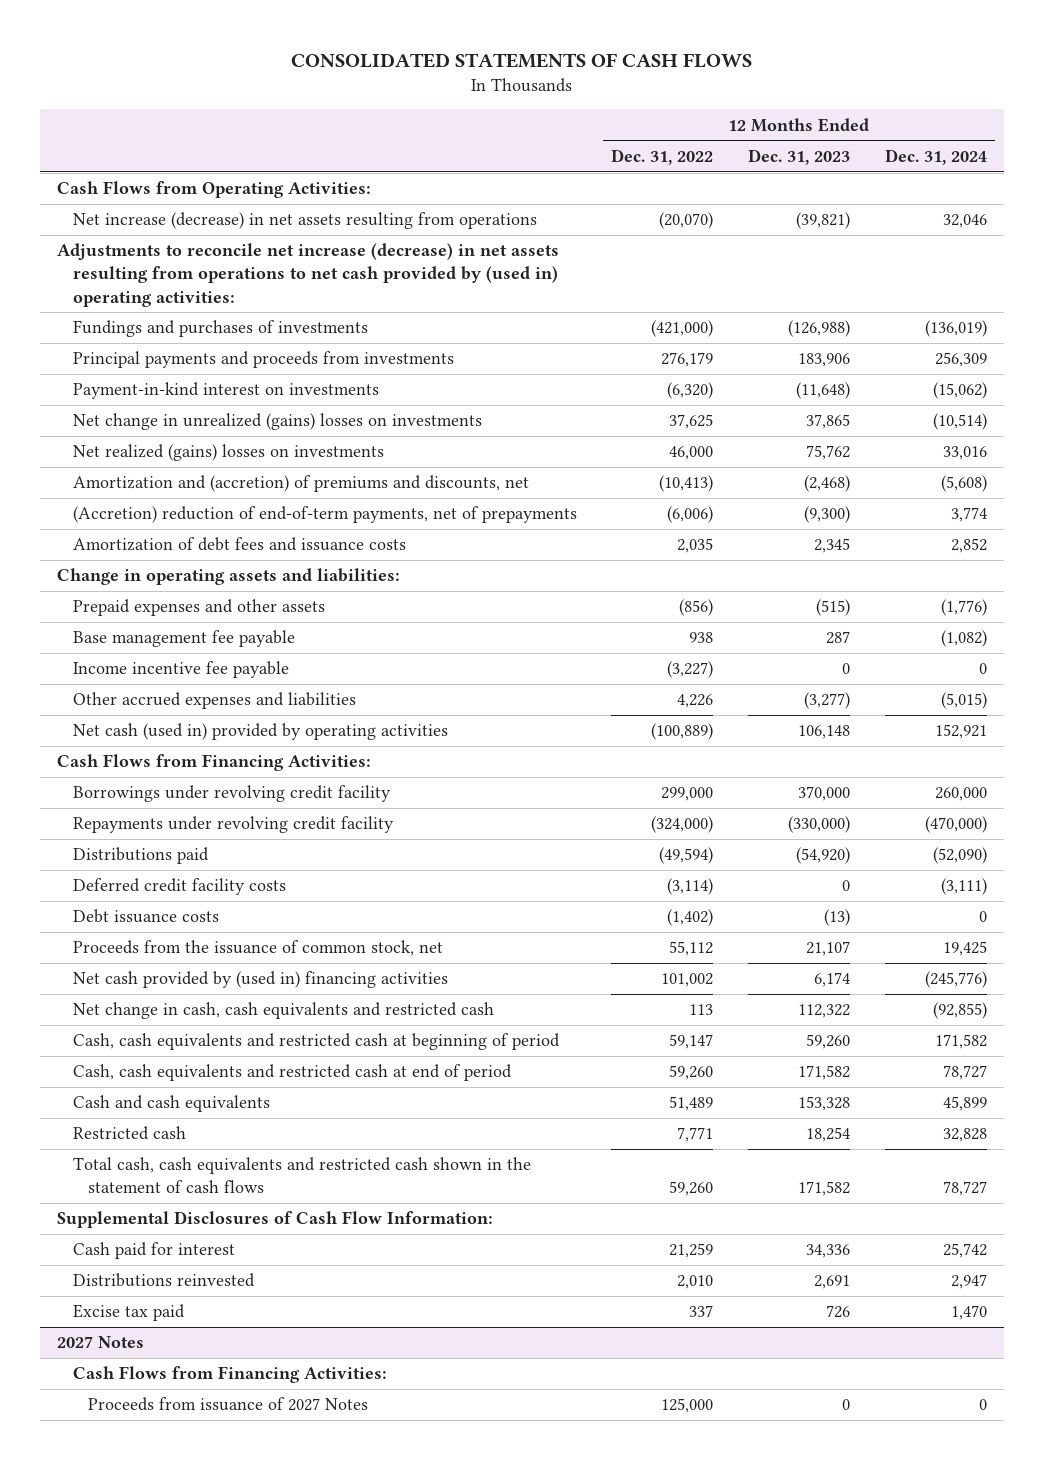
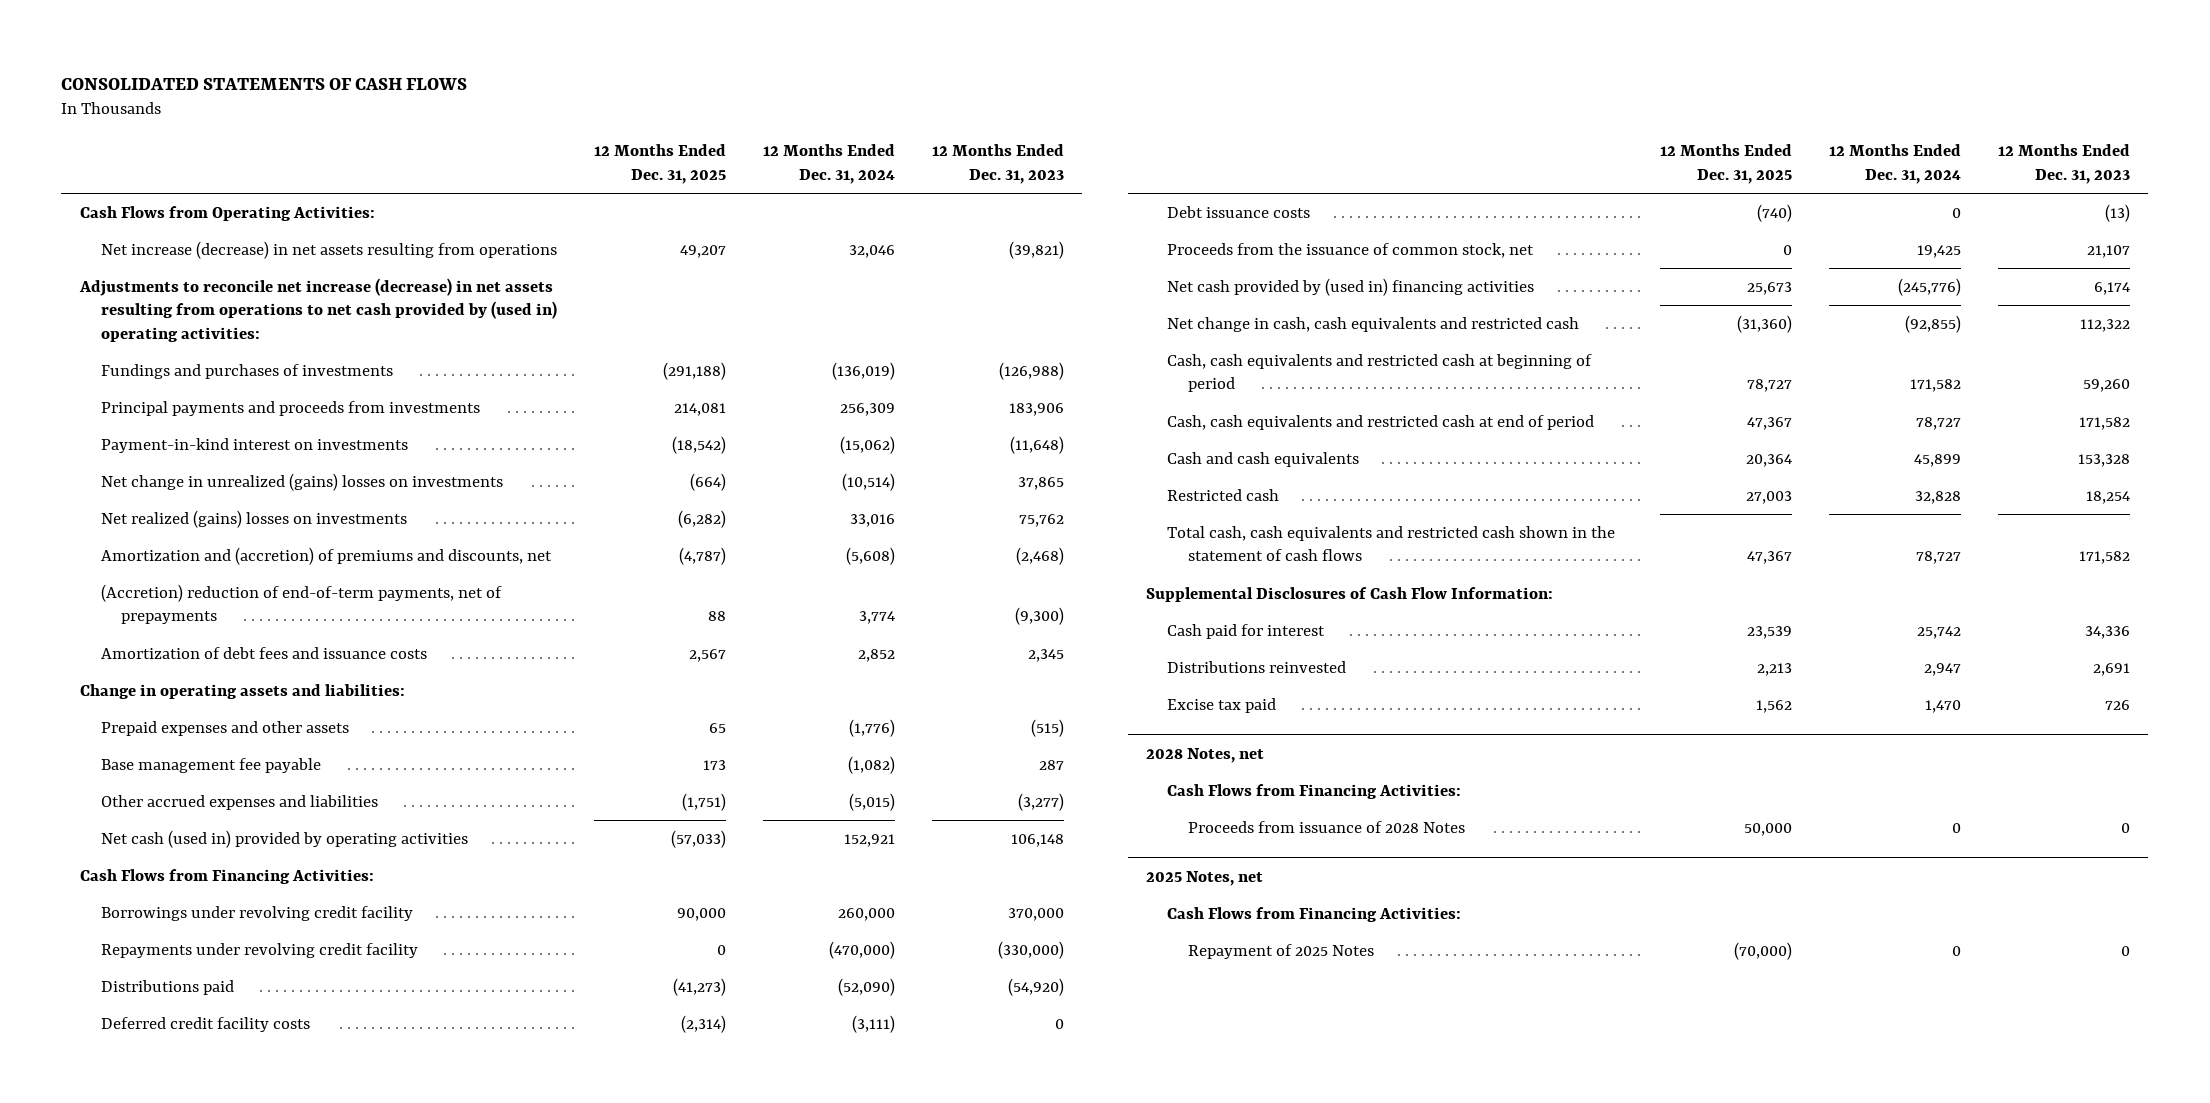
[611,148,714,165] Dec. 31, 2022 -> none
none -> [593,144,726,184] 12 Months Ended Dec. 31, 2025
[72,661,289,679] Income incentive fee payable -> none
[57,1336,145,1349] 2027 Notes -> none
none -> [1146,747,1265,763] 2028 Notes, net
[88,1397,369,1412] Proceeds from issuance of 2027 Notes -> [1187,820,1465,833] Proceeds from issuance of 2028 Notes
none -> [1146,870,1264,886] 2025 Notes, net
none -> [1166,906,1461,922] Cash Flows from Financing Activities:
none -> [1187,943,1374,959] Repayment of 2025 Notes

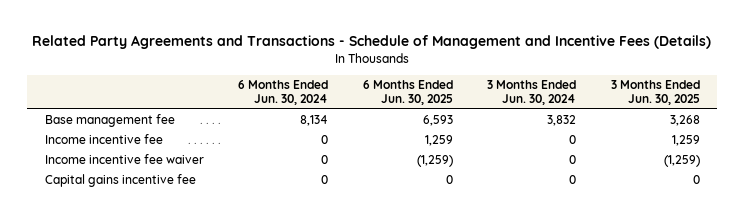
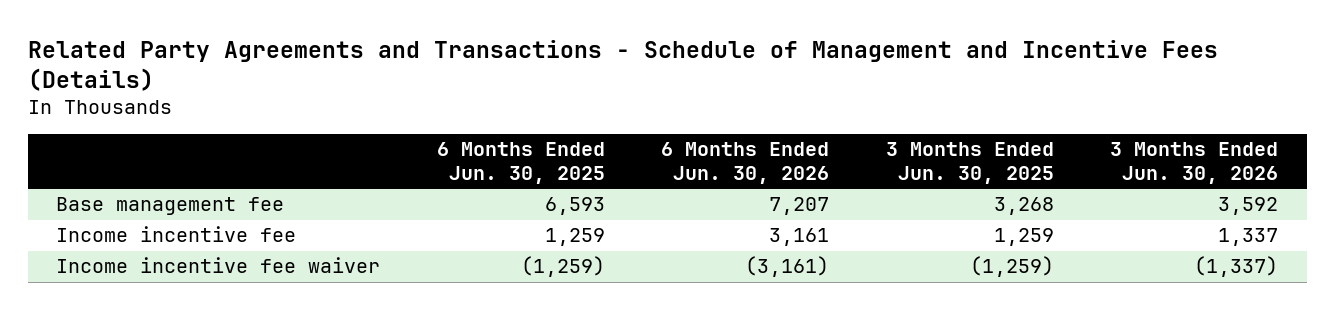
[238,80,329,106] 6 Months Ended Jun. 30, 2024 -> none
[487,80,577,106] 3 Months Ended Jun. 30, 2024 -> none
none -> [661,141,830,184] 6 Months Ended Jun. 30, 2026
none -> [1110,141,1279,184] 3 Months Ended Jun. 30, 2026
[44,174,196,188] Capital gains incentive fee -> none

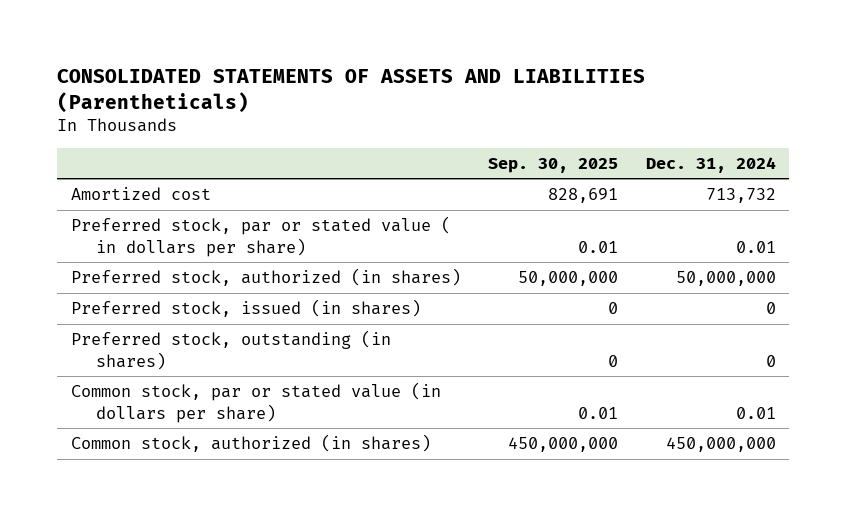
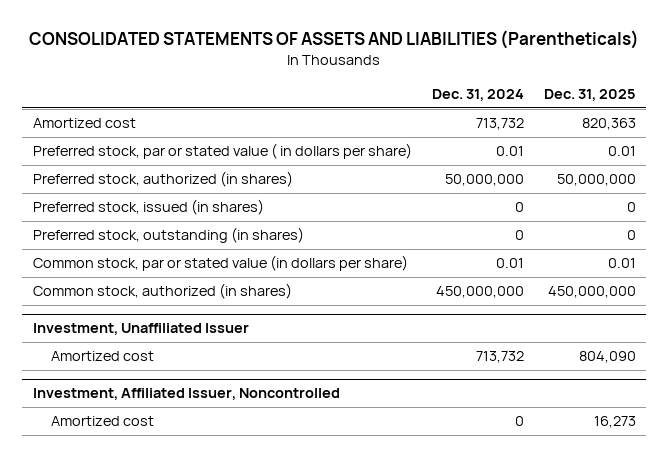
[488,157,619,173] Sep. 30, 2025 -> none
none -> [543,89,636,102] Dec. 31, 2025
none -> [32,323,249,336] Investment, Unaffiliated Issuer
none -> [50,351,154,362] Amortized cost
none -> [32,388,340,401] Investment, Affiliated Issuer, Noncontrolled
none -> [50,416,154,427] Amortized cost

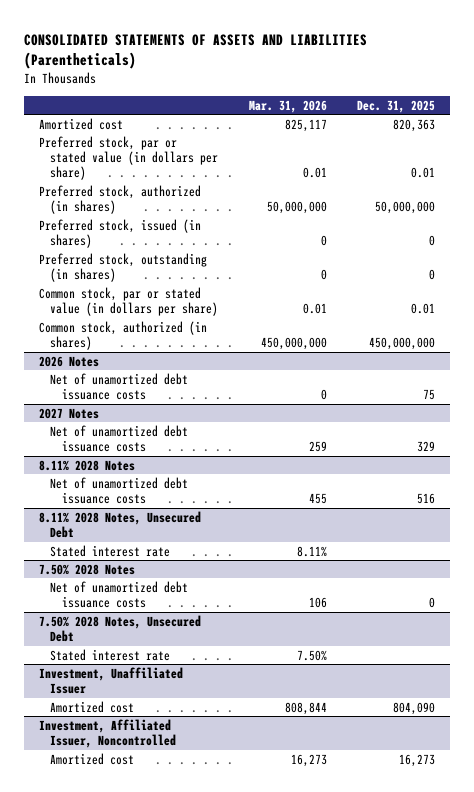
[431,89,524,102] Dec. 31, 2024 -> none
none -> [248,99,327,113] Mar. 31, 2026
[32,143,412,160] Preferred stock, par or stated value ( in dollars per share) -> [39,135,219,181] Preferred stock, par or stated value (in dollars per share)
none -> [39,355,100,367] 2026 Notes
none -> [50,372,189,400] Net of unamortized debt issuance costs
none -> [39,407,100,419] 2027 Notes
none -> [50,424,189,452] Net of unamortized debt issuance costs
none -> [39,459,136,471] 8.11% 2028 Notes
none -> [50,476,189,504] Net of unamortized debt issuance costs
none -> [39,510,202,538] 8.11% 2028 Notes, Unsecured Debt
none -> [50,544,171,557] Stated interest rate
none -> [39,563,136,575] 7.50% 2028 Notes
none -> [50,580,189,608] Net of unamortized debt issuance costs
none -> [39,614,202,642] 7.50% 2028 Notes, Unsecured Debt
none -> [50,648,171,661] Stated interest rate

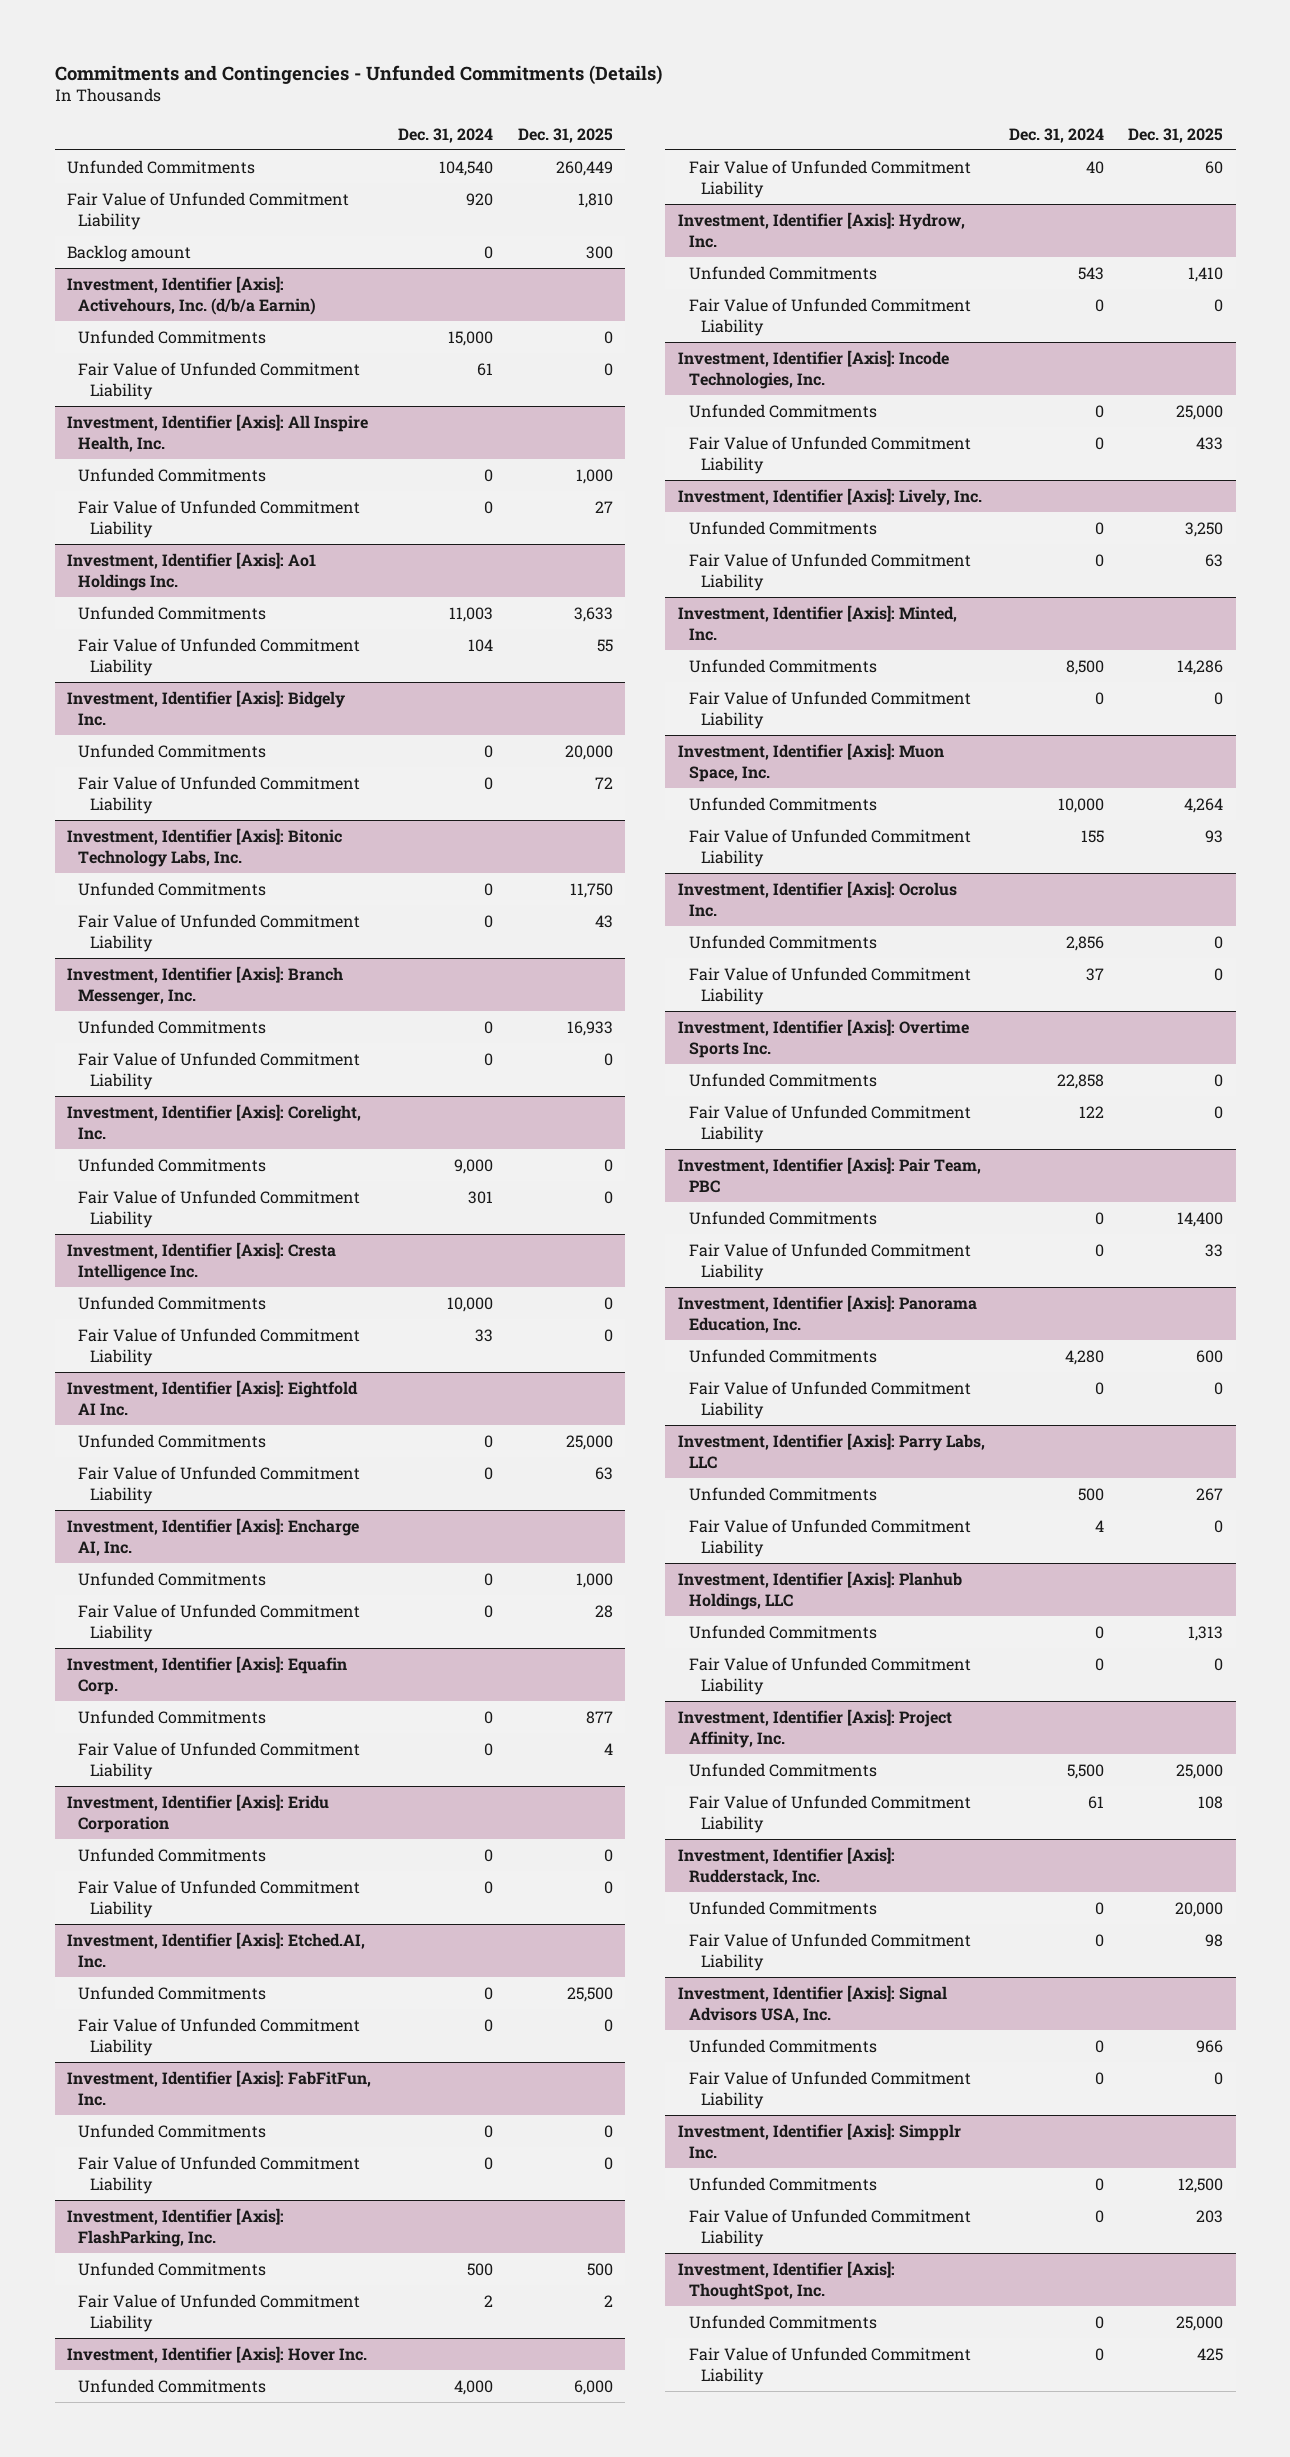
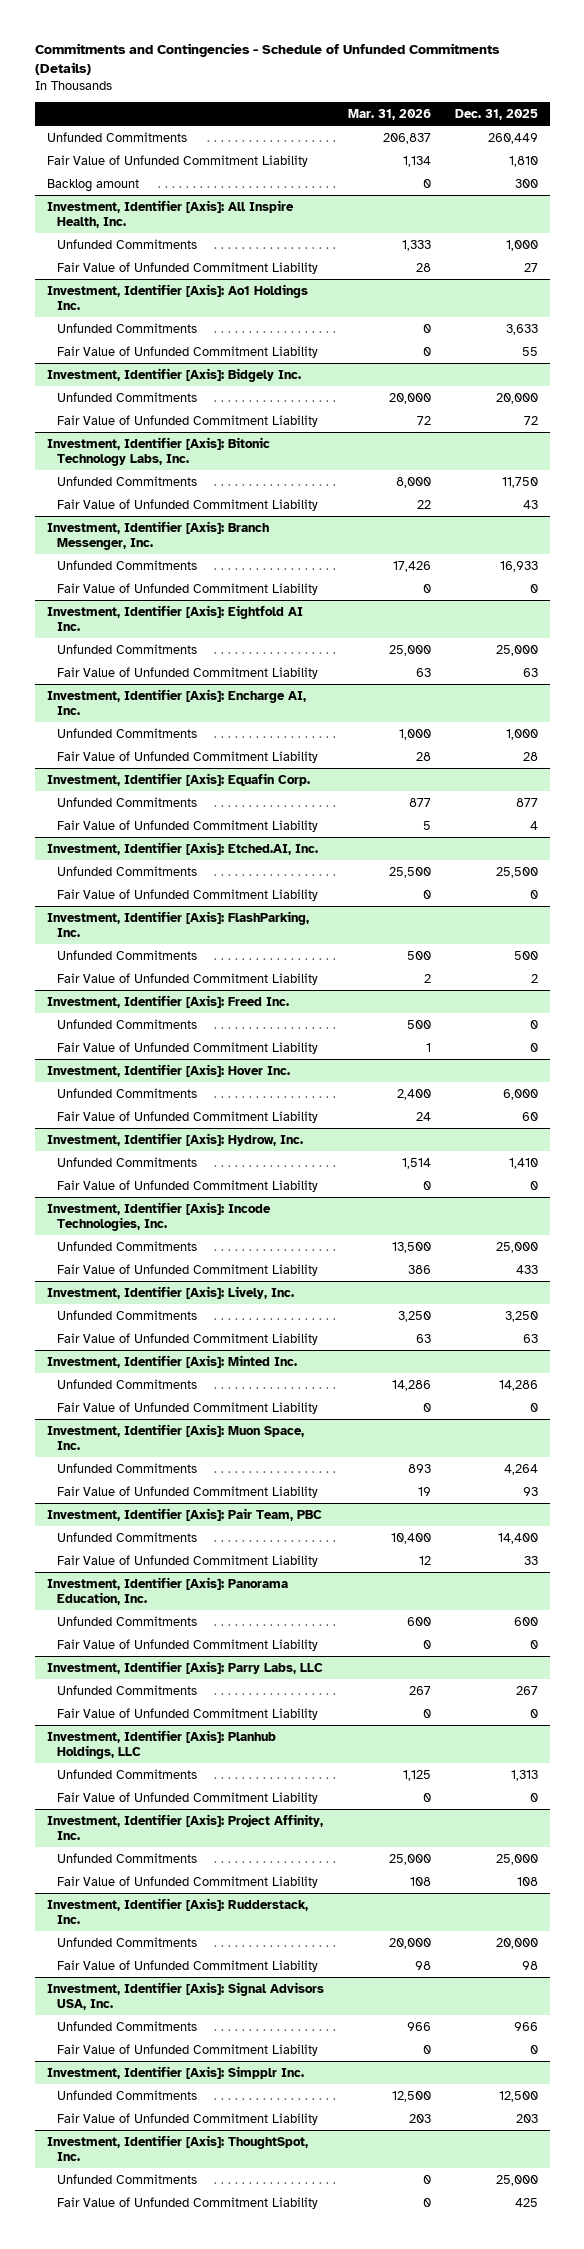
[54,64,662,85] Commitments and Contingencies - Unfunded Commitments (Details) -> [34,42,500,76] Commitments and Contingencies - Schedule of Unfunded Commitments (Details)
[398,127,494,143] Dec. 31, 2024 -> none
none -> [347,108,431,120] Mar. 31, 2026
[66,275,317,315] Investment, Identifier [Axis]: Activehours, Inc. (d/b/a Earnin) -> none
[78,329,267,344] Unfunded Commitments -> none
[78,361,361,400] Fair Value of Unfunded Commitment Liability -> none
[66,1103,361,1140] Investment, Identifier [Axis]: Corelight, Inc. -> none
[78,1157,267,1172] Unfunded Commitments -> none
[78,1189,361,1228] Fair Value of Unfunded Commitment Liability -> none
[66,1241,336,1281] Investment, Identifier [Axis]: Cresta Intelligence Inc. -> none
[78,1295,267,1310] Unfunded Commitments -> none
[78,1327,361,1366] Fair Value of Unfunded Commitment Liability -> none
[66,1793,329,1833] Investment, Identifier [Axis]: Eridu Corporation -> none
[78,1847,267,1862] Unfunded Commitments -> none
[78,1879,361,1918] Fair Value of Unfunded Commitment Liability -> none
[66,2069,371,2106] Investment, Identifier [Axis]: FabFitFun, Inc. -> none
[78,2123,267,2138] Unfunded Commitments -> none
[78,2155,361,2194] Fair Value of Unfunded Commitment Liability -> none
none -> [46,994,289,1008] Investment, Identifier [Axis]: Freed Inc.
none -> [57,1018,198,1029] Unfunded Commitments
none -> [57,1041,319,1054] Fair Value of Unfunded Commitment Liability
[677,604,957,641] Investment, Identifier [Axis]: Minted, Inc. -> [46,1354,297,1368] Investment, Identifier [Axis]: Minted Inc.
[677,880,957,917] Investment, Identifier [Axis]: Ocrolus Inc. -> none
[689,934,878,949] Unfunded Commitments -> none
[689,966,972,1005] Fair Value of Unfunded Commitment Liability -> none
[677,1018,969,1058] Investment, Identifier [Axis]: Overtime Sports Inc. -> none
[689,1072,878,1087] Unfunded Commitments -> none
[689,1104,972,1143] Fair Value of Unfunded Commitment Liability -> none

